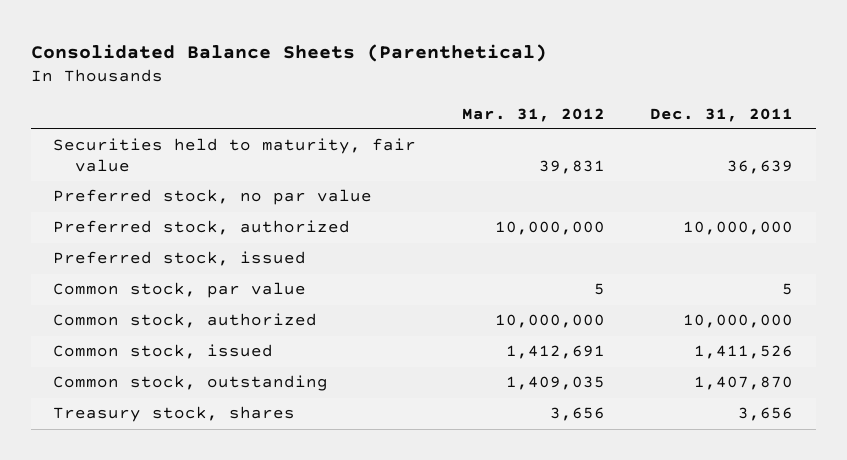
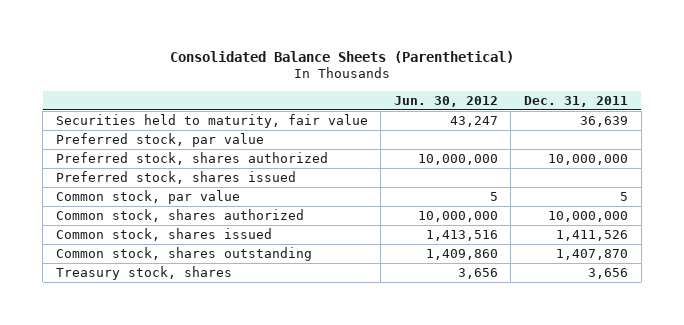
[461,107,605,122] Mar. 31, 2012 -> none
none -> [393,95,498,107] Jun. 30, 2012
[53,189,373,206] Preferred stock, no par value -> [55,133,264,148] Preferred stock, par value
[53,220,351,236] Preferred stock, authorized -> [55,152,328,166] Preferred stock, shares authorized
[53,251,307,267] Preferred stock, issued -> [55,171,296,185] Preferred stock, shares issued
[53,313,318,329] Common stock, authorized -> [55,209,304,223] Common stock, shares authorized
[53,344,274,360] Common stock, issued -> [55,228,272,242] Common stock, shares issued
[53,375,329,392] Common stock, outstanding -> [55,247,312,262] Common stock, shares outstanding

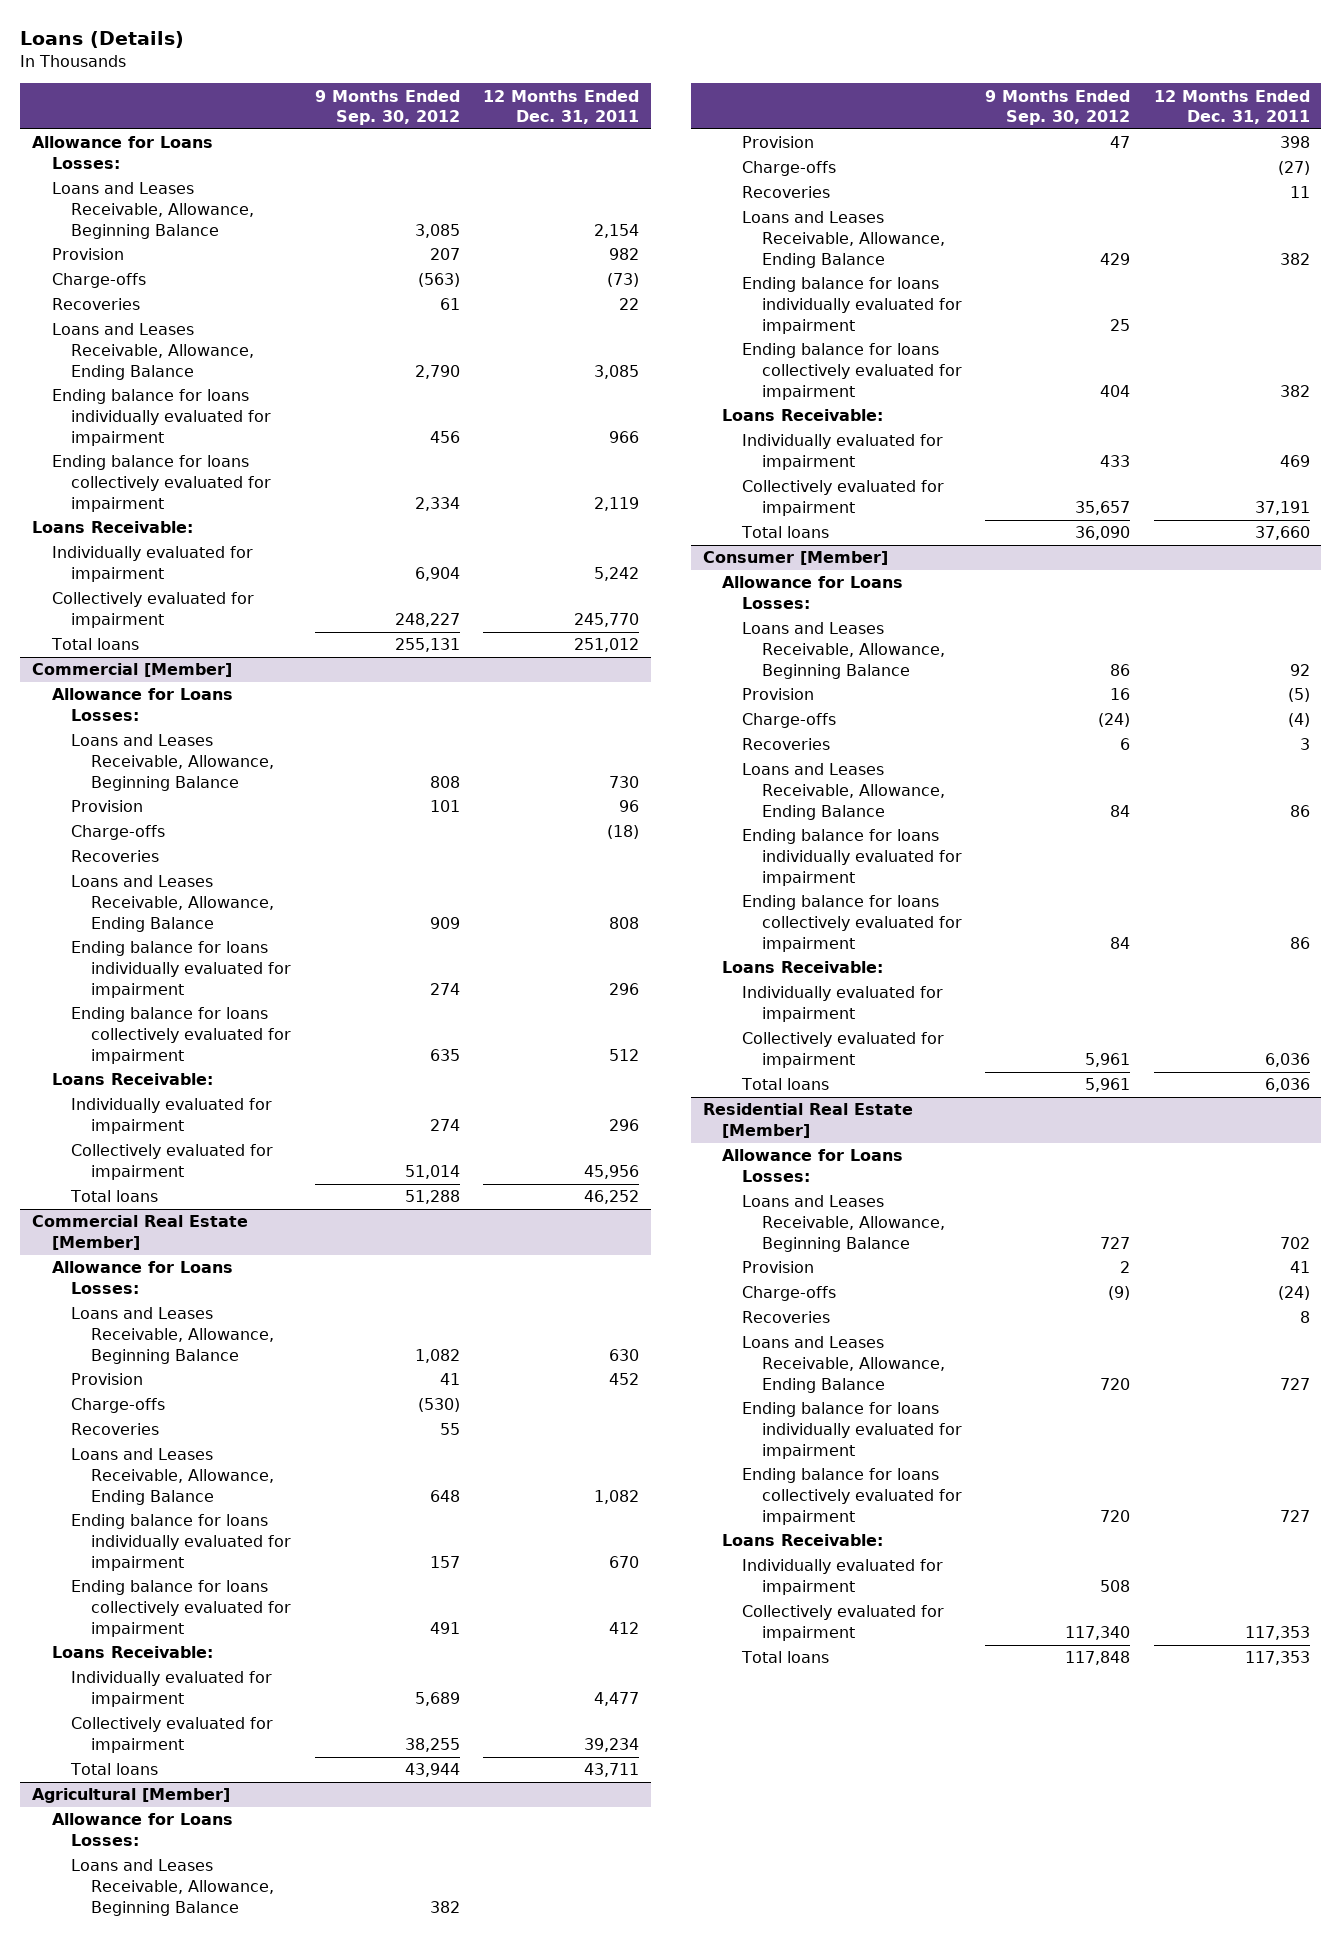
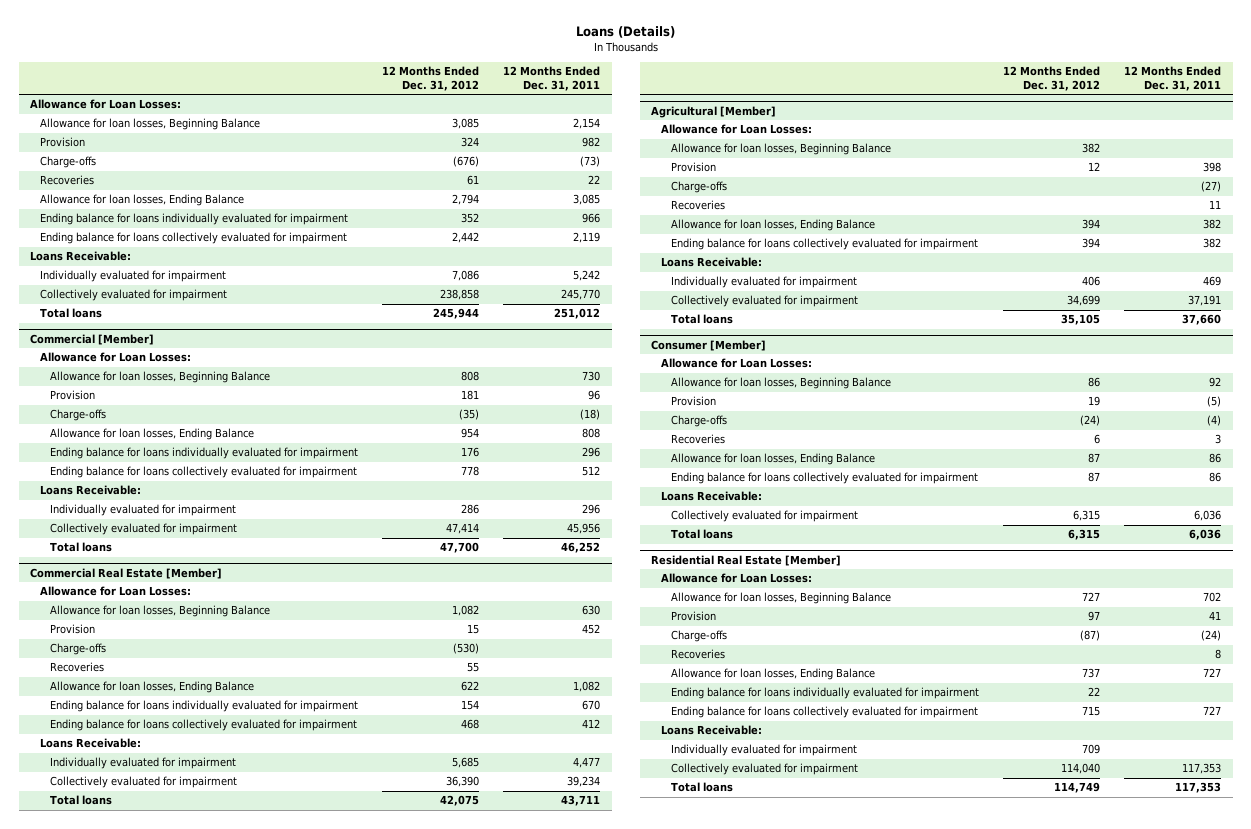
[314,89,460,126] 9 Months Ended Sep. 30, 2012 -> none
none -> [382,66,480,92] 12 Months Ended Dec. 31, 2012
[32,136,214,169] Allowance for Loans Losses: -> [30,99,182,110] Allowance for Loan Losses:
[51,182,255,239] Loans and Leases Receivable, Allowance, Beginning Balance -> [40,118,261,131] Allowance for loan losses, Beginning Balance
[51,323,255,380] Loans and Leases Receivable, Allowance, Ending Balance -> [40,194,245,207] Allowance for loan losses, Ending Balance
[51,688,233,721] Allowance for Loans Losses: -> [40,352,192,363] Allowance for Loan Losses:
[71,734,275,791] Loans and Leases Receivable, Allowance, Beginning Balance -> [50,371,271,384] Allowance for loan losses, Beginning Balance
[71,850,160,863] Recoveries -> none
[71,875,275,932] Loans and Leases Receivable, Allowance, Ending Balance -> [50,428,255,441] Allowance for loan losses, Ending Balance
[51,1261,233,1294] Allowance for Loans Losses: -> [40,586,192,597] Allowance for Loan Losses:
[71,1307,275,1364] Loans and Leases Receivable, Allowance, Beginning Balance -> [50,605,271,618] Allowance for loan losses, Beginning Balance
[71,1448,275,1505] Loans and Leases Receivable, Allowance, Ending Balance -> [50,681,255,694] Allowance for loan losses, Ending Balance
[51,1813,233,1846] Allowance for Loans Losses: -> [661,124,813,135] Allowance for Loan Losses:
[71,1859,275,1916] Loans and Leases Receivable, Allowance, Beginning Balance -> [671,143,892,156] Allowance for loan losses, Beginning Balance
[741,277,962,334] Ending balance for loans individually evaluated for impairment -> none
[741,211,945,268] Loans and Leases Receivable, Allowance, Ending Balance -> [671,219,876,232] Allowance for loan losses, Ending Balance
[722,576,904,609] Allowance for Loans Losses: -> [661,358,813,369] Allowance for Loan Losses:
[741,622,945,679] Loans and Leases Receivable, Allowance, Beginning Balance -> [671,377,892,390] Allowance for loan losses, Beginning Balance
[741,829,962,886] Ending balance for loans individually evaluated for impairment -> none
[741,763,945,820] Loans and Leases Receivable, Allowance, Ending Balance -> [671,453,876,466] Allowance for loan losses, Ending Balance
[741,986,943,1022] Individually evaluated for impairment -> none
[722,1149,904,1182] Allowance for Loans Losses: -> [661,573,813,584] Allowance for Loan Losses:
[741,1195,945,1252] Loans and Leases Receivable, Allowance, Beginning Balance -> [671,592,892,605] Allowance for loan losses, Beginning Balance
[741,1336,945,1393] Loans and Leases Receivable, Allowance, Ending Balance -> [671,668,876,681] Allowance for loan losses, Ending Balance

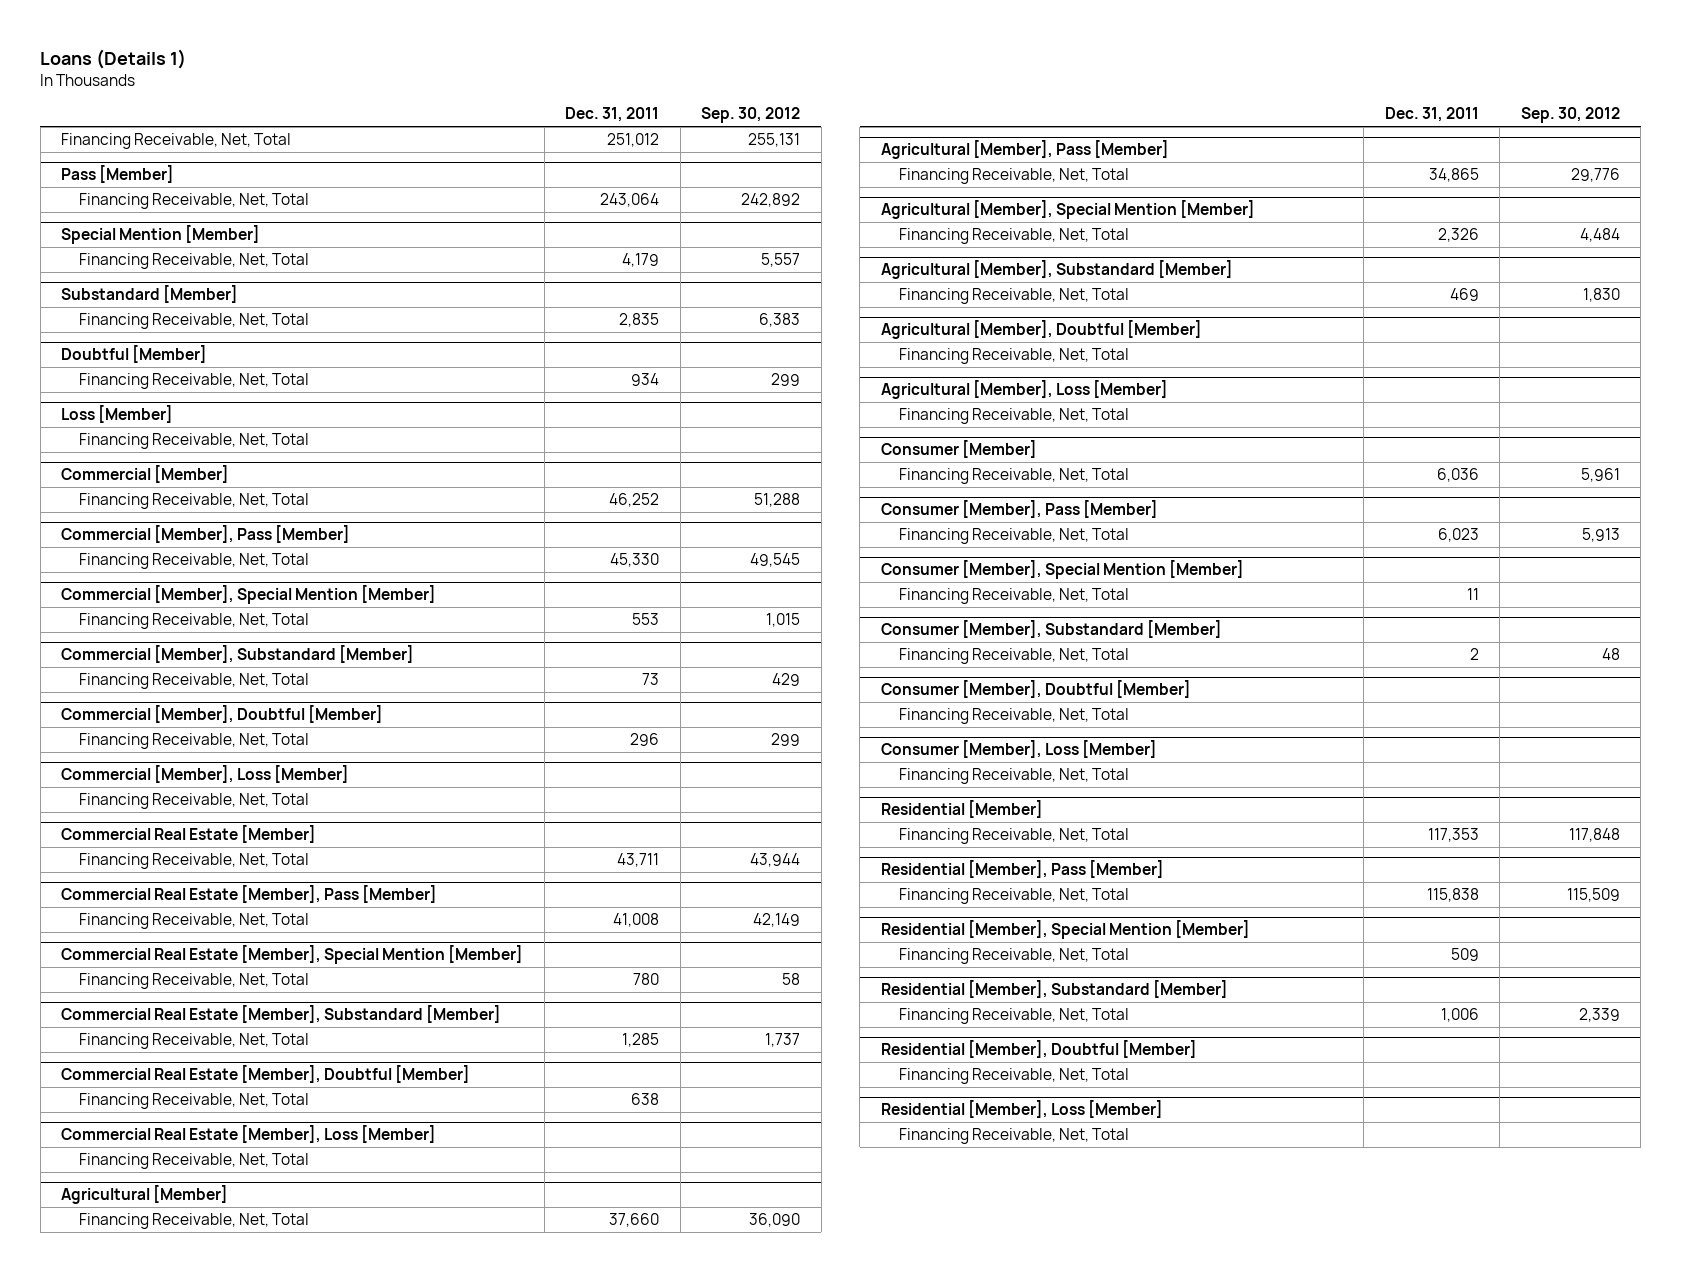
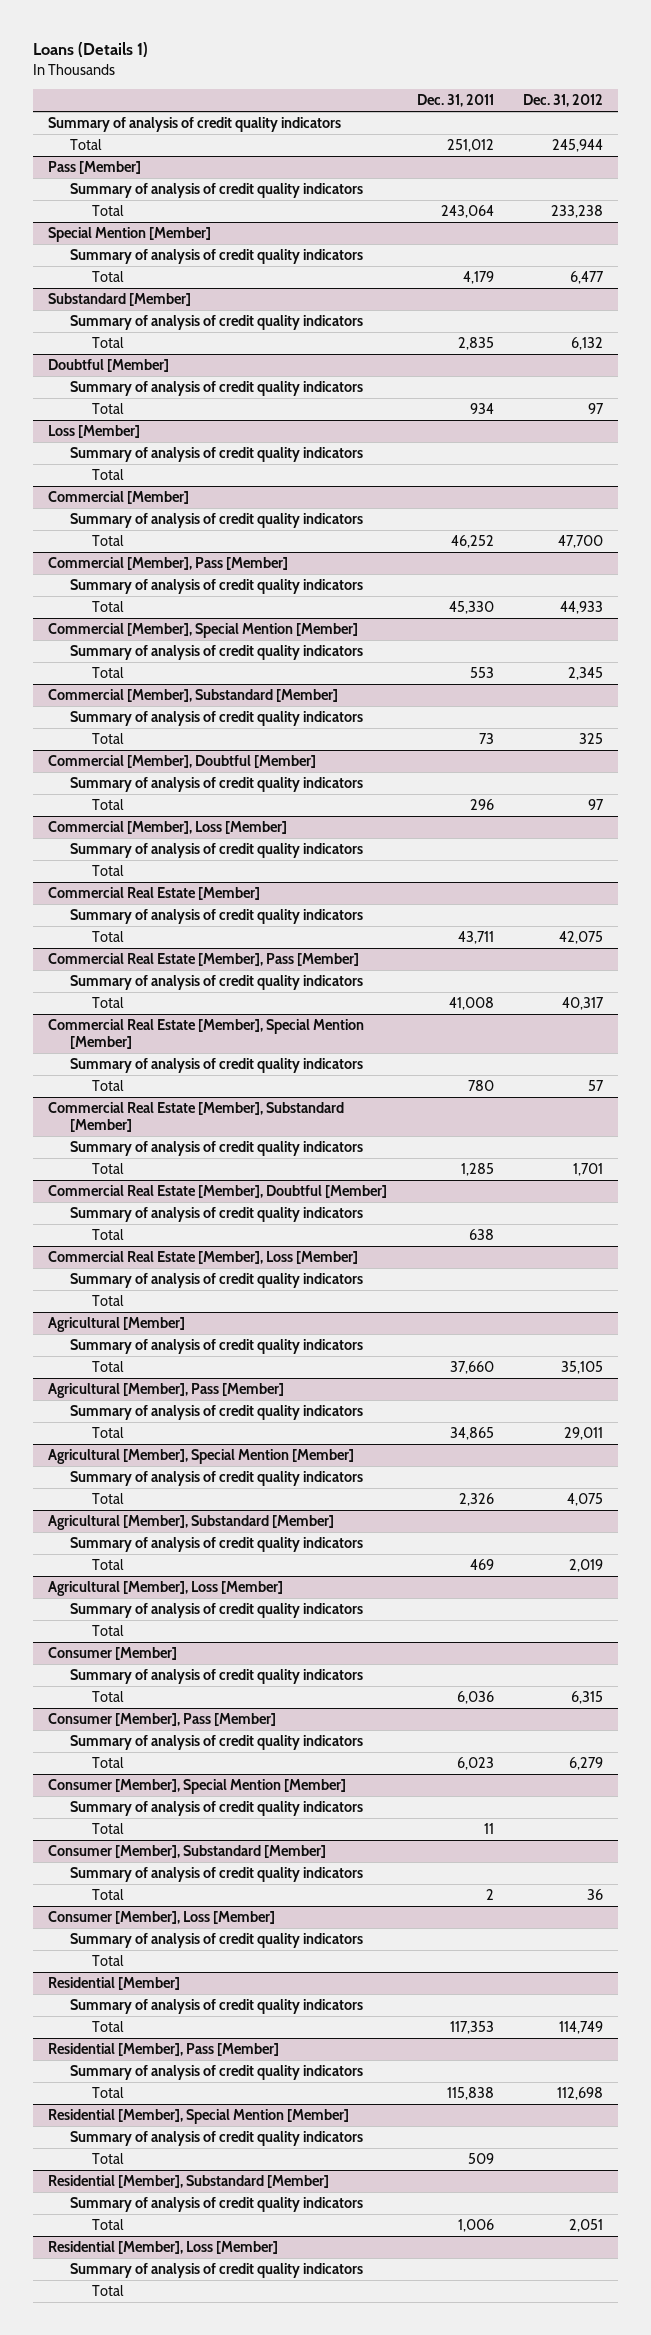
[701,107,801,124] Sep. 30, 2012 -> none
none -> [523,94,604,108] Dec. 31, 2012
none -> [47,117,341,133] Summary of analysis of credit quality indicators
[61,133,292,150] Financing Receivable, Net, Total -> [70,139,103,151] Total
none -> [70,183,364,199] Summary of analysis of credit quality indicators
[79,193,310,210] Financing Receivable, Net, Total -> [92,205,125,217] Total
none -> [70,249,364,265] Summary of analysis of credit quality indicators
[79,253,310,270] Financing Receivable, Net, Total -> [92,271,125,283] Total
none -> [70,315,364,331] Summary of analysis of credit quality indicators
[79,313,310,330] Financing Receivable, Net, Total -> [92,337,125,349] Total
none -> [70,381,364,397] Summary of analysis of credit quality indicators
[79,373,310,390] Financing Receivable, Net, Total -> [92,403,125,415] Total
none -> [70,447,364,463] Summary of analysis of credit quality indicators
[79,433,310,450] Financing Receivable, Net, Total -> [92,469,125,481] Total
none -> [70,513,364,529] Summary of analysis of credit quality indicators
[79,493,310,510] Financing Receivable, Net, Total -> [92,535,125,547] Total
none -> [70,579,364,595] Summary of analysis of credit quality indicators
[79,553,310,570] Financing Receivable, Net, Total -> [92,601,125,613] Total
none -> [70,645,364,661] Summary of analysis of credit quality indicators
[79,613,310,630] Financing Receivable, Net, Total -> [92,667,125,679] Total
none -> [70,711,364,727] Summary of analysis of credit quality indicators
[79,673,310,690] Financing Receivable, Net, Total -> [92,733,125,745] Total
none -> [70,777,364,793] Summary of analysis of credit quality indicators
[79,733,310,750] Financing Receivable, Net, Total -> [92,799,125,811] Total
none -> [70,843,364,859] Summary of analysis of credit quality indicators
[79,793,310,810] Financing Receivable, Net, Total -> [92,865,125,877] Total
none -> [70,909,364,925] Summary of analysis of credit quality indicators
[79,853,310,870] Financing Receivable, Net, Total -> [92,931,125,943] Total
none -> [70,975,364,991] Summary of analysis of credit quality indicators
[79,913,310,930] Financing Receivable, Net, Total -> [92,997,125,1009] Total
none -> [70,1058,364,1074] Summary of analysis of credit quality indicators
[79,973,310,990] Financing Receivable, Net, Total -> [92,1080,125,1092] Total
none -> [70,1141,364,1157] Summary of analysis of credit quality indicators
[79,1033,310,1050] Financing Receivable, Net, Total -> [92,1163,125,1175] Total
none -> [70,1207,364,1223] Summary of analysis of credit quality indicators
[79,1093,310,1110] Financing Receivable, Net, Total -> [92,1229,125,1241] Total
none -> [70,1273,364,1289] Summary of analysis of credit quality indicators
[79,1153,310,1170] Financing Receivable, Net, Total -> [92,1295,125,1307] Total
none -> [70,1339,364,1355] Summary of analysis of credit quality indicators
[79,1213,310,1230] Financing Receivable, Net, Total -> [92,1361,125,1373] Total
none -> [70,1405,364,1421] Summary of analysis of credit quality indicators
[898,168,1129,185] Financing Receivable, Net, Total -> [92,1427,125,1439] Total
none -> [70,1471,364,1487] Summary of analysis of credit quality indicators
[898,228,1129,245] Financing Receivable, Net, Total -> [92,1493,125,1505] Total
[880,320,1202,340] Agricultural [Member], Doubtful [Member] -> none
[898,348,1129,365] Financing Receivable, Net, Total -> none
none -> [70,1537,364,1553] Summary of analysis of credit quality indicators
[898,288,1129,305] Financing Receivable, Net, Total -> [92,1559,125,1571] Total
none -> [70,1603,364,1619] Summary of analysis of credit quality indicators
[898,408,1129,425] Financing Receivable, Net, Total -> [92,1625,125,1637] Total
none -> [70,1669,364,1685] Summary of analysis of credit quality indicators
[898,468,1129,485] Financing Receivable, Net, Total -> [92,1691,125,1703] Total
none -> [70,1735,364,1751] Summary of analysis of credit quality indicators
[898,528,1129,545] Financing Receivable, Net, Total -> [92,1757,125,1769] Total
none -> [70,1801,364,1817] Summary of analysis of credit quality indicators
[898,588,1129,605] Financing Receivable, Net, Total -> [92,1823,125,1835] Total
[880,680,1191,699] Consumer [Member], Doubtful [Member] -> none
[898,708,1129,725] Financing Receivable, Net, Total -> none
none -> [70,1867,364,1883] Summary of analysis of credit quality indicators
[898,648,1129,665] Financing Receivable, Net, Total -> [92,1889,125,1901] Total
none -> [70,1933,364,1949] Summary of analysis of credit quality indicators
[898,768,1129,785] Financing Receivable, Net, Total -> [92,1955,125,1967] Total
none -> [70,1999,364,2015] Summary of analysis of credit quality indicators
[898,828,1129,845] Financing Receivable, Net, Total -> [92,2021,125,2033] Total
none -> [70,2065,364,2081] Summary of analysis of credit quality indicators
[898,888,1129,905] Financing Receivable, Net, Total -> [92,2087,125,2099] Total
none -> [70,2131,364,2147] Summary of analysis of credit quality indicators
[898,948,1129,965] Financing Receivable, Net, Total -> [92,2153,125,2165] Total
[880,1040,1197,1059] Residential [Member], Doubtful [Member] -> none
[898,1068,1129,1085] Financing Receivable, Net, Total -> none
none -> [70,2197,364,2213] Summary of analysis of credit quality indicators
[898,1008,1129,1025] Financing Receivable, Net, Total -> [92,2219,125,2231] Total
none -> [70,2263,364,2279] Summary of analysis of credit quality indicators
[898,1128,1129,1145] Financing Receivable, Net, Total -> [92,2285,125,2297] Total

